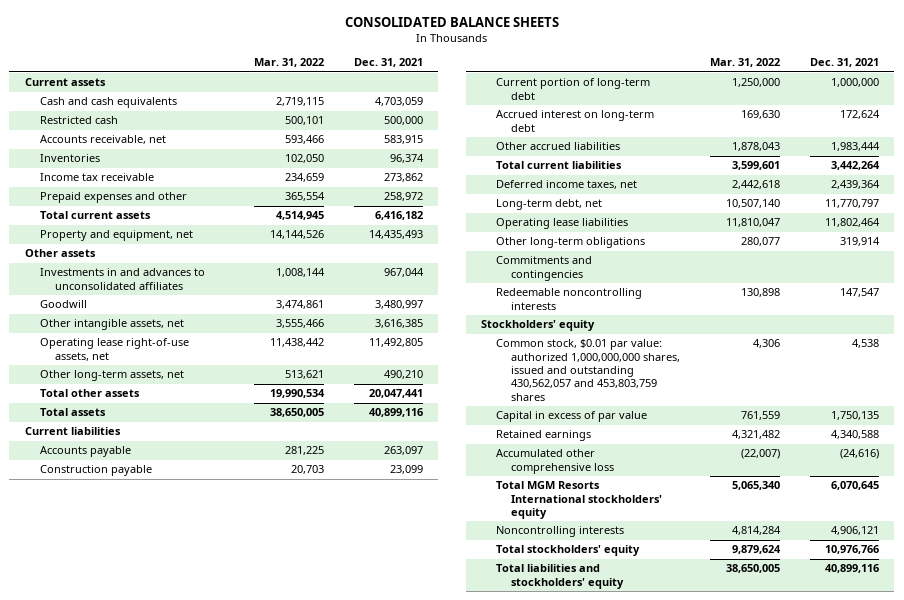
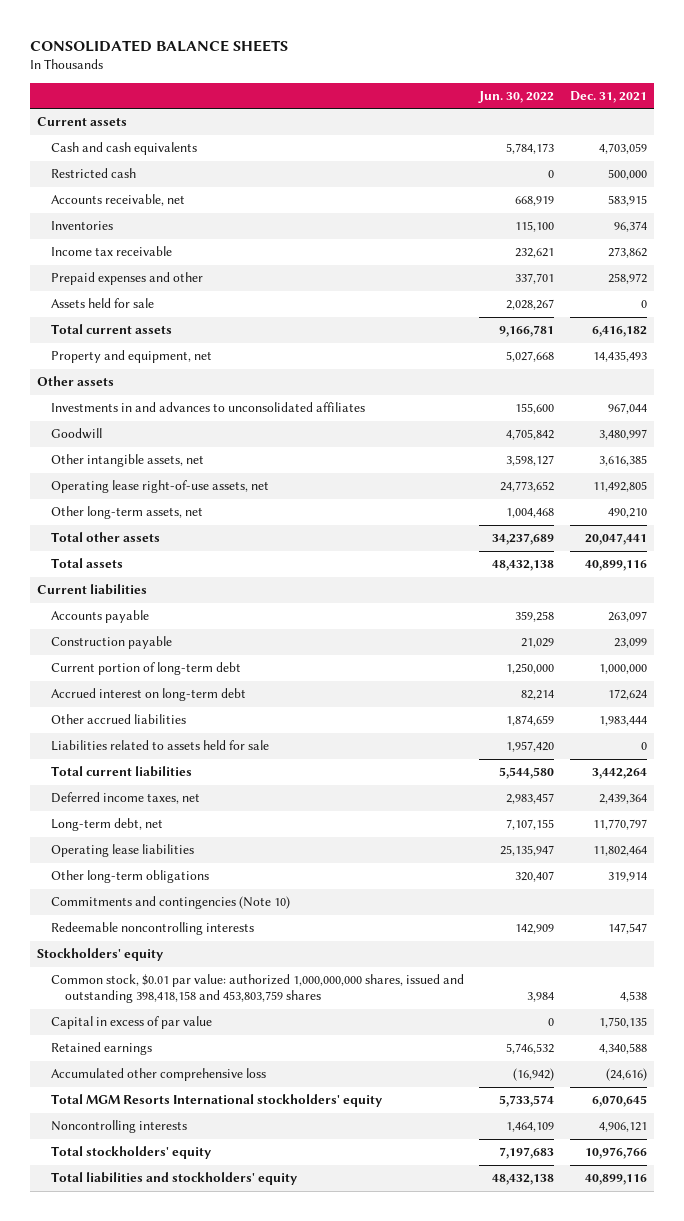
[253,58,324,68] Mar. 31, 2022 -> none
none -> [478,90,555,103] Jun. 30, 2022
none -> [51,298,155,309] Assets held for sale
none -> [51,740,270,752] Liabilities related to assets held for sale
[495,256,592,281] Commitments and contingencies -> [51,896,291,910] Commitments and contingencies (Note 10)
[495,339,680,401] Common stock, $0.01 par value: authorized 1,000,000,000 shares, issued and outstanding 430,562,057 and 453,803,759 shares -> [51,974,465,1004] Common stock, $0.01 par value: authorized 1,000,000,000 shares, issued and outstanding 398,418,158 and 453,803,759 shares

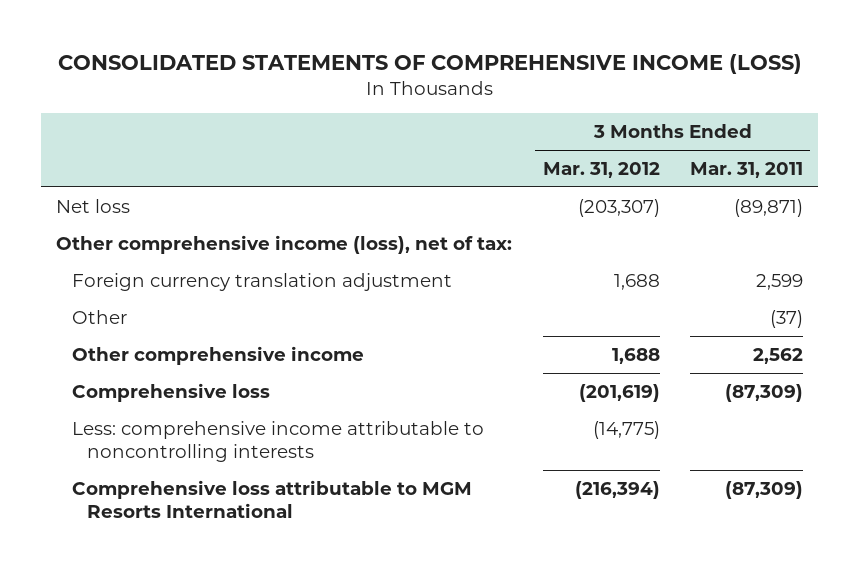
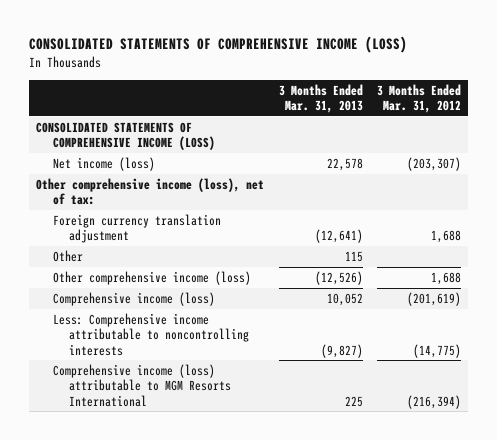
[689,161,803,178] Mar. 31, 2011 -> none
none -> [278,83,363,114] 3 Months Ended Mar. 31, 2013
none -> [36,121,215,151] CONSOLIDATED STATEMENTS OF COMPREHENSIVE INCOME (LOSS)
[56,198,131,213] Net loss -> [52,156,155,171] Net income (loss)
[71,345,364,365] Other comprehensive income -> [52,270,251,285] Other comprehensive income (loss)
[71,382,270,402] Comprehensive loss -> [52,291,215,306] Comprehensive income (loss)
[71,420,484,463] Less: comprehensive income attributable to noncontrolling interests -> [52,312,249,356] Less: Comprehensive income attributable to noncontrolling interests
[71,479,472,519] Comprehensive loss attributable to MGM Resorts International -> [52,363,231,407] Comprehensive income (loss) attributable to MGM Resorts International

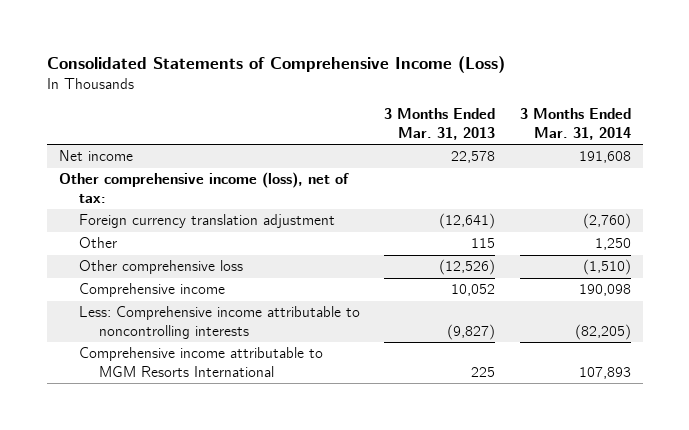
[29,36,408,54] CONSOLIDATED STATEMENTS OF COMPREHENSIVE INCOME (LOSS) -> [46,56,505,74] Consolidated Statements of Comprehensive Income (Loss)
[376,83,461,114] 3 Months Ended Mar. 31, 2012 -> none
none -> [519,108,631,141] 3 Months Ended Mar. 31, 2014
[36,121,215,151] CONSOLIDATED STATEMENTS OF COMPREHENSIVE INCOME (LOSS) -> none
[52,156,155,171] Net income (loss) -> [58,150,133,162] Net income
[52,270,251,285] Other comprehensive income (loss) -> [78,260,243,275] Other comprehensive loss
[52,291,215,306] Comprehensive income (loss) -> [78,283,225,298] Comprehensive income
[52,363,231,407] Comprehensive income (loss) attributable to MGM Resorts International -> [78,347,323,377] Comprehensive income attributable to MGM Resorts International

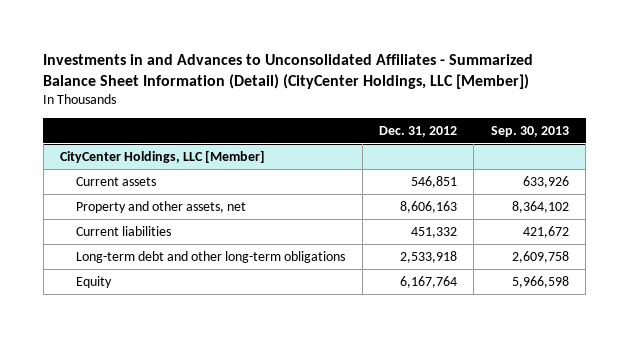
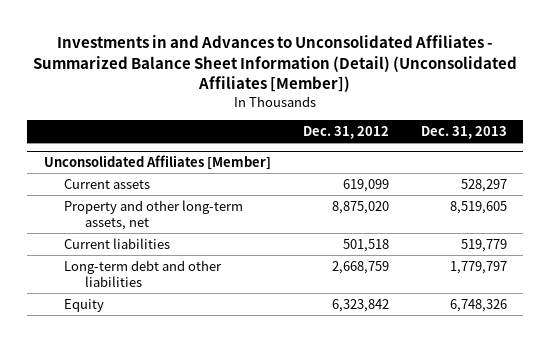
[43,53,534,89] Investments in and Advances to Unconsolidated Affiliates - Summarized Balance Sheet Information (Detail) (CityCenter Holdings, LLC [Member]) -> [33,34,518,93] Investments in and Advances to Unconsolidated Affiliates - Summarized Balance Sheet Information (Detail) (Unconsolidated Affiliates [Member])
[490,125,569,137] Sep. 30, 2013 -> none
none -> [420,126,507,140] Dec. 31, 2013
[60,149,266,163] CityCenter Holdings, LLC [Member] -> none
none -> [43,154,271,170] Unconsolidated Affiliates [Member]
[411,175,458,188] 546,851 -> [342,178,389,192] 619,099
[76,200,247,213] Property and other assets, net -> [64,199,244,231] Property and other long-term assets, net
[400,200,458,213] 8,606,163 -> [331,200,389,214] 8,875,020
[411,226,458,238] 451,332 -> [342,238,389,252] 501,518
[76,250,346,263] Long-term debt and other long-term obligations -> [64,259,223,288] Long-term debt and other liabilities
[400,250,458,263] 2,533,918 -> [331,260,389,274] 2,668,759
[400,275,458,288] 6,167,764 -> [331,298,389,312] 6,323,842

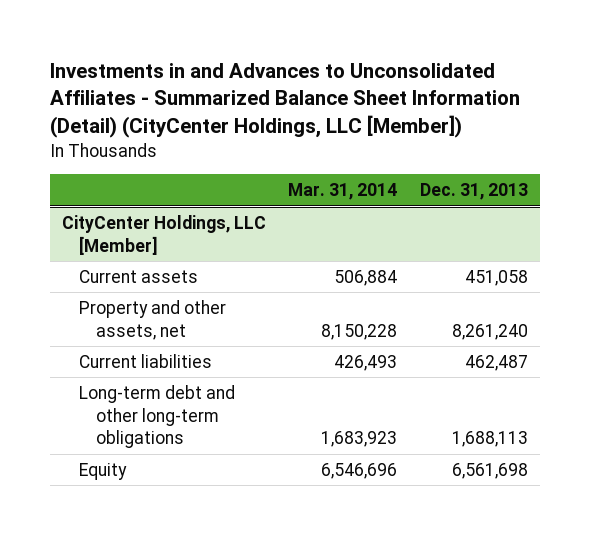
[33,34,518,93] Investments in and Advances to Unconsolidated Affiliates - Summarized Balance Sheet Information (Detail) (Unconsolidated Affiliates [Member]) -> [50,62,521,138] Investments in and Advances to Unconsolidated Affiliates - Summarized Balance Sheet Information (Detail) (CityCenter Holdings, LLC [Member])
[302,126,389,140] Dec. 31, 2012 -> none
none -> [288,183,398,201] Mar. 31, 2014
[43,154,271,170] Unconsolidated Affiliates [Member] -> none
none -> [61,215,266,255] CityCenter Holdings, LLC [Member]
[460,178,507,192] 528,297 -> [465,270,529,287] 451,058
[64,199,244,231] Property and other long-term assets, net -> [78,300,226,340] Property and other assets, net
[449,200,507,214] 8,519,605 -> [452,323,529,340] 8,261,240
[460,238,507,252] 519,779 -> [465,355,529,372] 462,487
[64,259,223,288] Long-term debt and other liabilities -> [78,385,235,449] Long-term debt and other long-term obligations
[449,260,507,274] 1,779,797 -> [452,431,529,448] 1,688,113
[449,298,507,312] 6,748,326 -> [452,463,529,480] 6,561,698

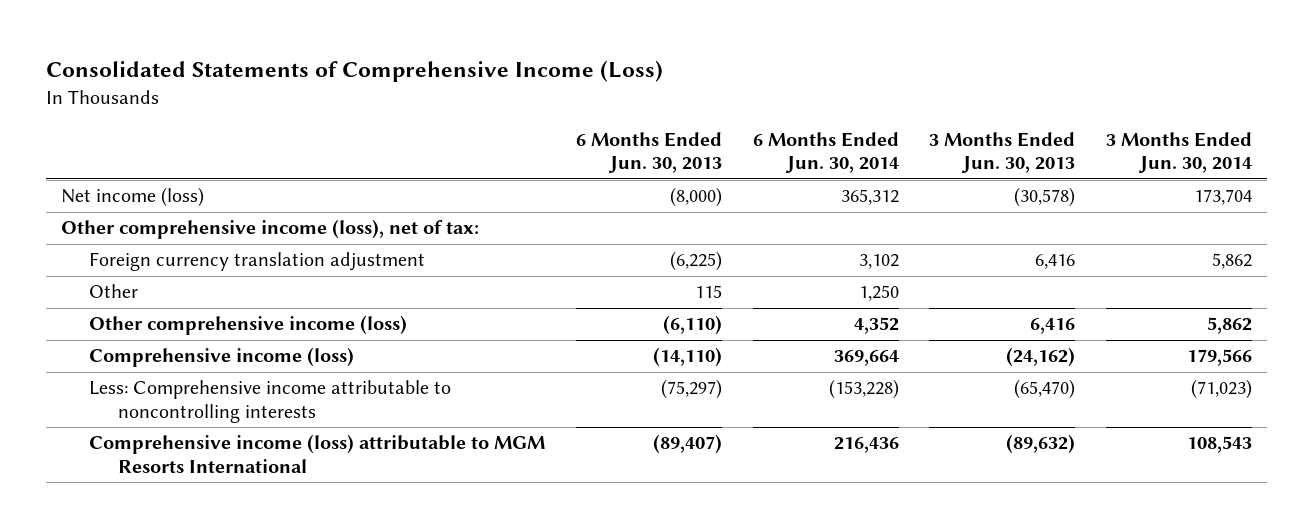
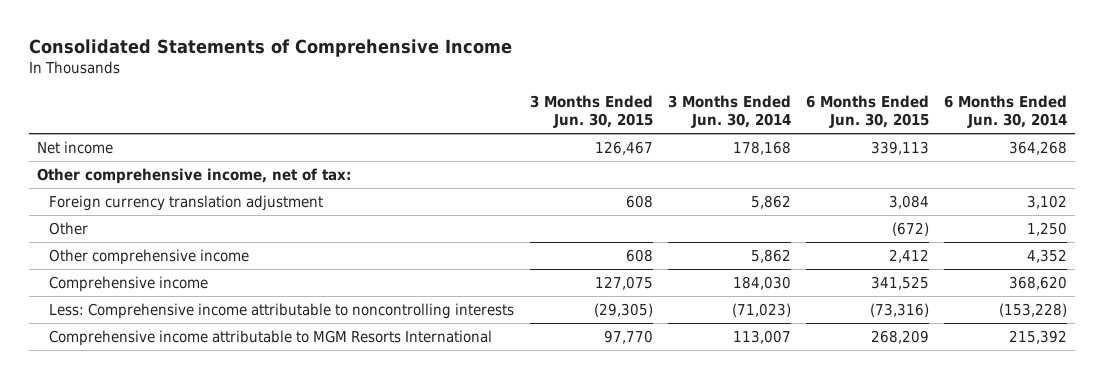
[45,59,663,82] Consolidated Statements of Comprehensive Income (Loss) -> [29,38,513,57] Consolidated Statements of Comprehensive Income
[575,132,722,174] 6 Months Ended Jun. 30, 2013 -> none
[929,132,1076,174] 3 Months Ended Jun. 30, 2013 -> none
none -> [529,95,653,128] 3 Months Ended Jun. 30, 2015
none -> [806,95,930,128] 6 Months Ended Jun. 30, 2015
[60,187,204,208] Net income (loss) -> [36,141,113,155] Net income
[840,189,899,206] 365,312 -> [1009,141,1068,156] 364,268
[1193,189,1252,206] 173,704 -> [732,141,791,156] 178,168
[60,219,479,240] Other comprehensive income (loss), net of tax: -> [36,168,351,185] Other comprehensive income, net of tax:
[89,315,408,336] Other comprehensive income (loss) -> [49,249,250,266] Other comprehensive income
[89,347,355,368] Comprehensive income (loss) -> [49,276,209,293] Comprehensive income
[833,350,899,367] 369,664 -> [1009,276,1068,291] 368,620
[1186,349,1252,367] 179,566 -> [732,276,791,291] 184,030
[89,434,546,473] Comprehensive income (loss) attributable to MGM Resorts International -> [49,330,493,347] Comprehensive income attributable to MGM Resorts International
[833,437,899,454] 216,436 -> [1009,330,1068,345] 215,392
[1186,436,1252,454] 108,543 -> [732,330,791,345] 113,007

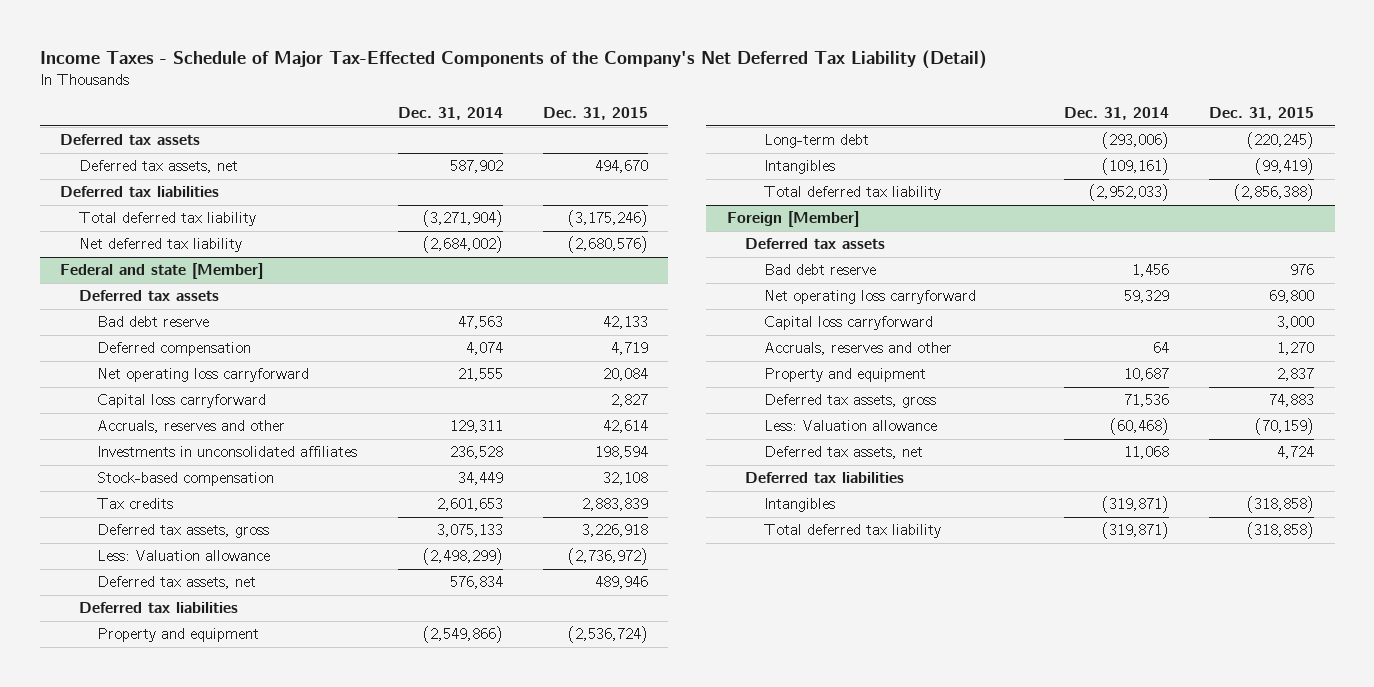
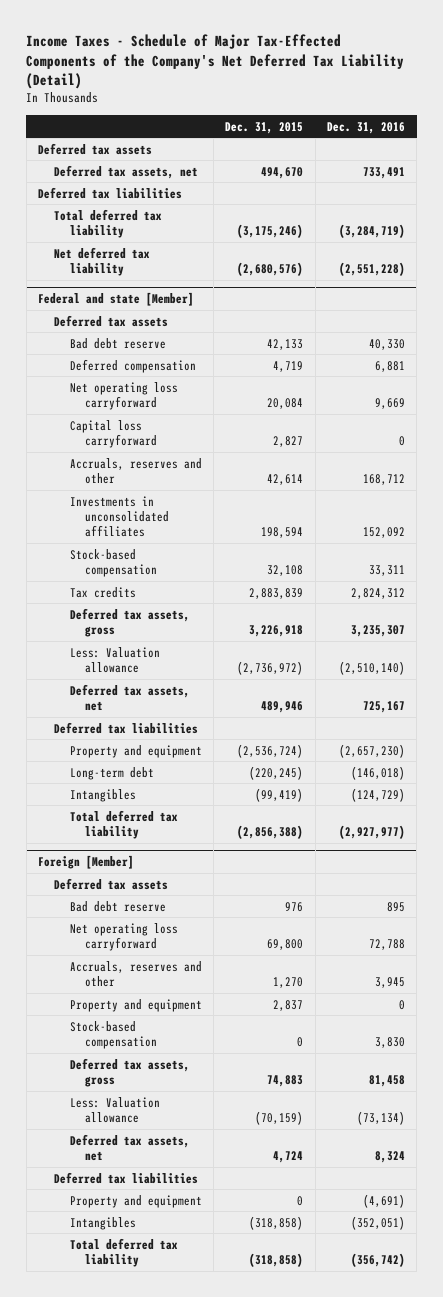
[397,107,503,121] Dec. 31, 2014 -> none
none -> [327,121,406,134] Dec. 31, 2016
[763,316,933,331] Capital loss carryforward -> none
none -> [69,1020,158,1049] Stock-based compensation
none -> [69,1194,202,1208] Property and equipment

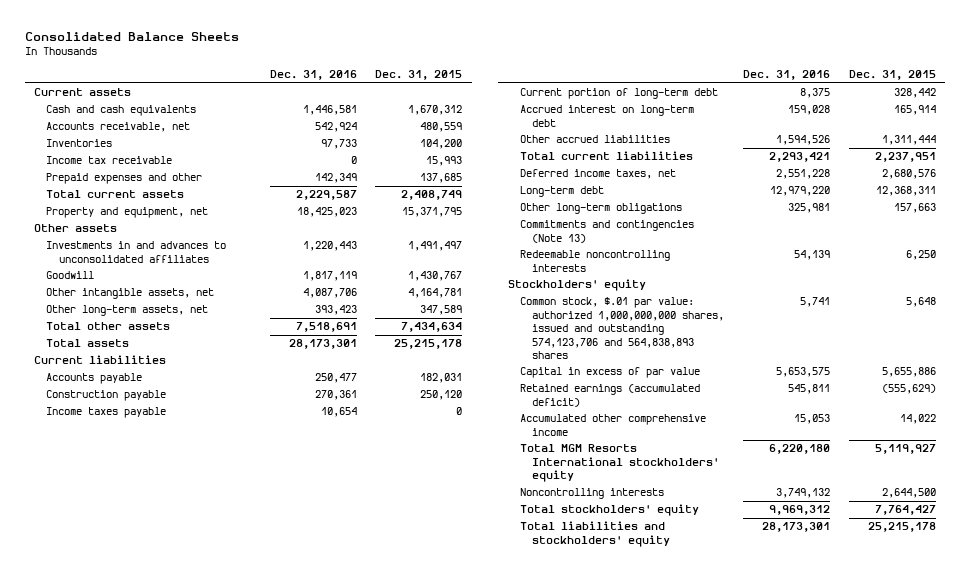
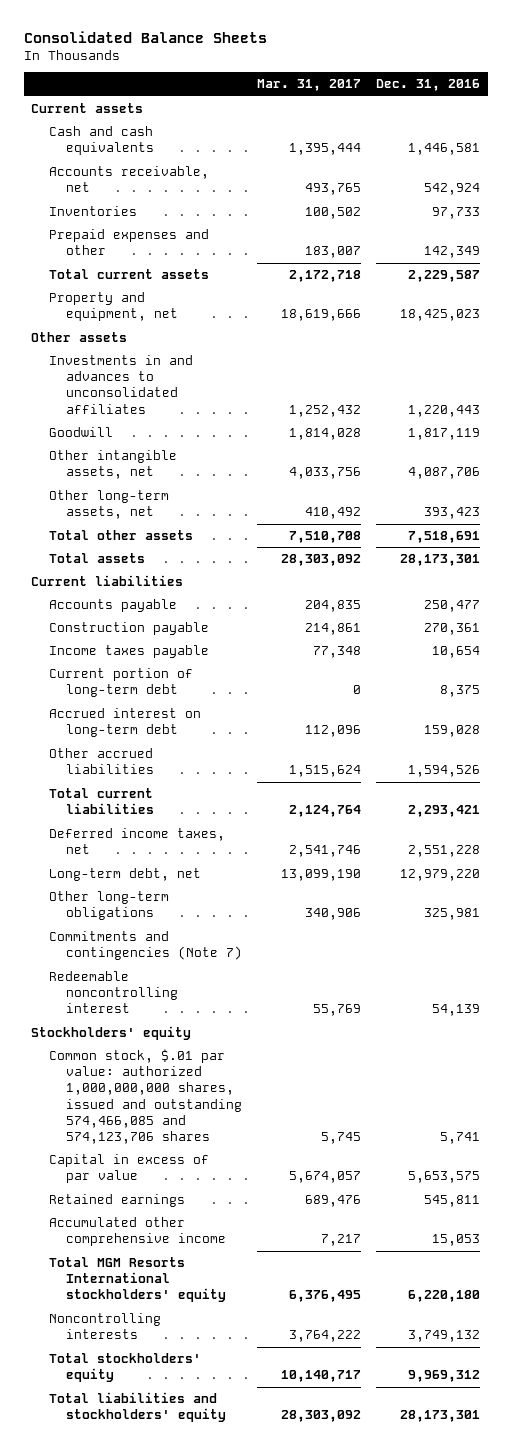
[375,70,463,81] Dec. 31, 2015 -> none
none -> [257,79,362,92] Mar. 31, 2017
[46,156,173,165] Income tax receivable -> none
[520,186,605,198] Long-term debt -> [48,868,201,882] Long-term debt, net
[520,220,695,243] Commitments and contingencies (Note 13) -> [48,931,243,961] Commitments and contingencies (Note 7)
[520,250,671,272] Redeemable noncontrolling interests -> [48,971,179,1014] Redeemable noncontrolling interest
[520,297,725,360] Common stock, $.01 par value: authorized 1,000,000,000 shares, issued and outstanding 574,123,706 and 564,838,893 shares -> [48,1049,243,1144] Common stock, $.01 par value: authorized 1,000,000,000 shares, issued and outstanding 574,466,085 and 574,123,706 shares
[520,384,701,407] Retained earnings (accumulated deficit) -> [48,1194,185,1208] Retained earnings

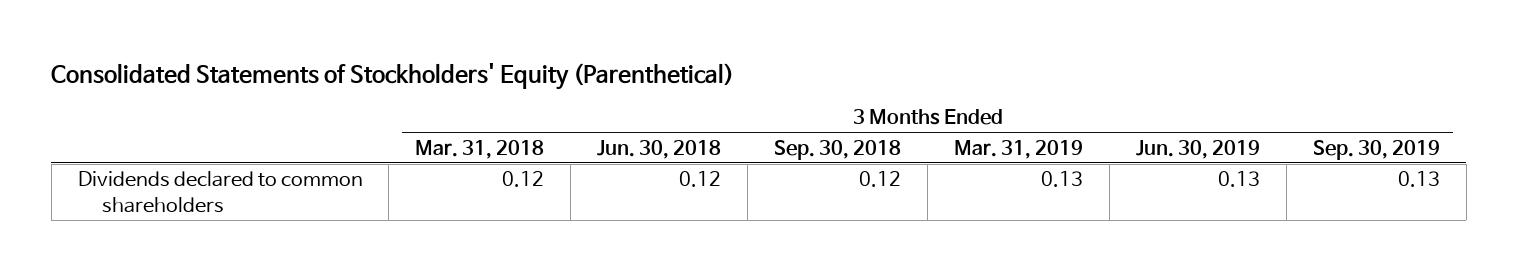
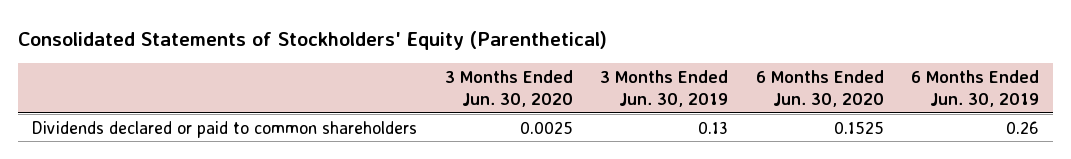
[415,139,545,159] Mar. 31, 2018 -> none
[597,139,722,159] Jun. 30, 2018 -> none
[774,139,902,160] Sep. 30, 2018 -> none
[953,139,1083,159] Mar. 31, 2019 -> none
[1312,139,1440,160] Sep. 30, 2019 -> none
none -> [444,70,573,108] 3 Months Ended Jun. 30, 2020
none -> [755,70,884,108] 6 Months Ended Jun. 30, 2020
none -> [911,70,1040,108] 6 Months Ended Jun. 30, 2019
[77,171,363,214] Dividends declared to common shareholders -> [32,120,418,138] Dividends declared or paid to common shareholders

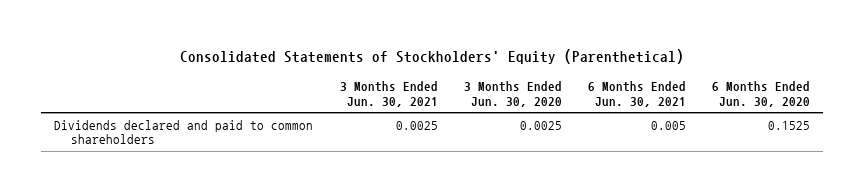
[600,70,729,108] 3 Months Ended Jun. 30, 2019 -> none
[911,70,1040,108] 6 Months Ended Jun. 30, 2019 -> none
none -> [339,80,438,107] 3 Months Ended Jun. 30, 2021
none -> [587,80,686,107] 6 Months Ended Jun. 30, 2021
[32,120,418,138] Dividends declared or paid to common shareholders -> [54,119,314,145] Dividends declared and paid to common shareholders

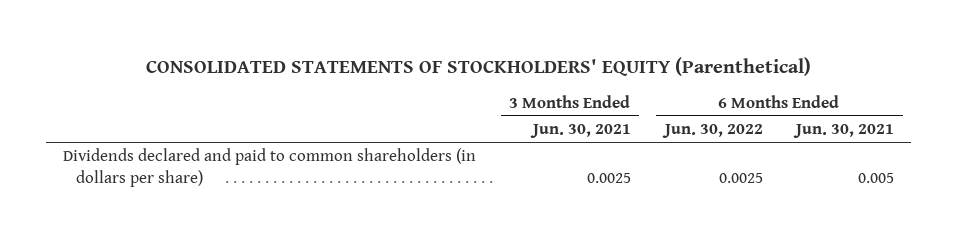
[180,49,685,65] Consolidated Statements of Stockholders' Equity (Parenthetical) -> [145,56,811,76] CONSOLIDATED STATEMENTS OF STOCKHOLDERS' EQUITY (Parenthetical)
[463,80,562,107] 3 Months Ended Jun. 30, 2020 -> none
[712,80,811,107] 6 Months Ended Jun. 30, 2020 -> none
none -> [661,124,763,139] Jun. 30, 2022
[54,119,314,145] Dividends declared and paid to common shareholders -> [63,148,477,188] Dividends declared and paid to common shareholders (in dollars per share)

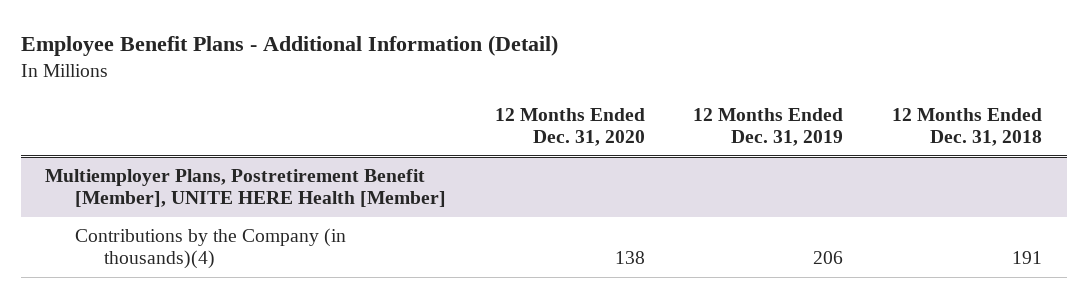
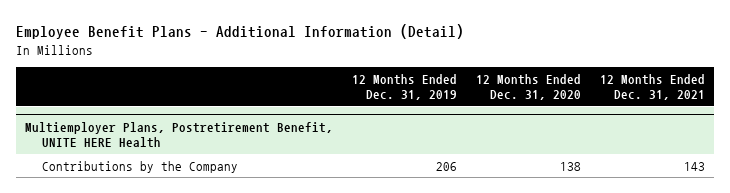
[892,108,1043,147] 12 Months Ended Dec. 31, 2018 -> none
none -> [599,73,705,101] 12 Months Ended Dec. 31, 2021
[45,169,446,208] Multiemployer Plans, Postretirement Benefit [Member], UNITE HERE Health [Member] -> [25,121,334,149] Multiemployer Plans, Postretirement Benefit, UNITE HERE Health
[74,228,346,270] Contributions by the Company (in thousands)(4) -> [42,160,239,173] Contributions by the Company

